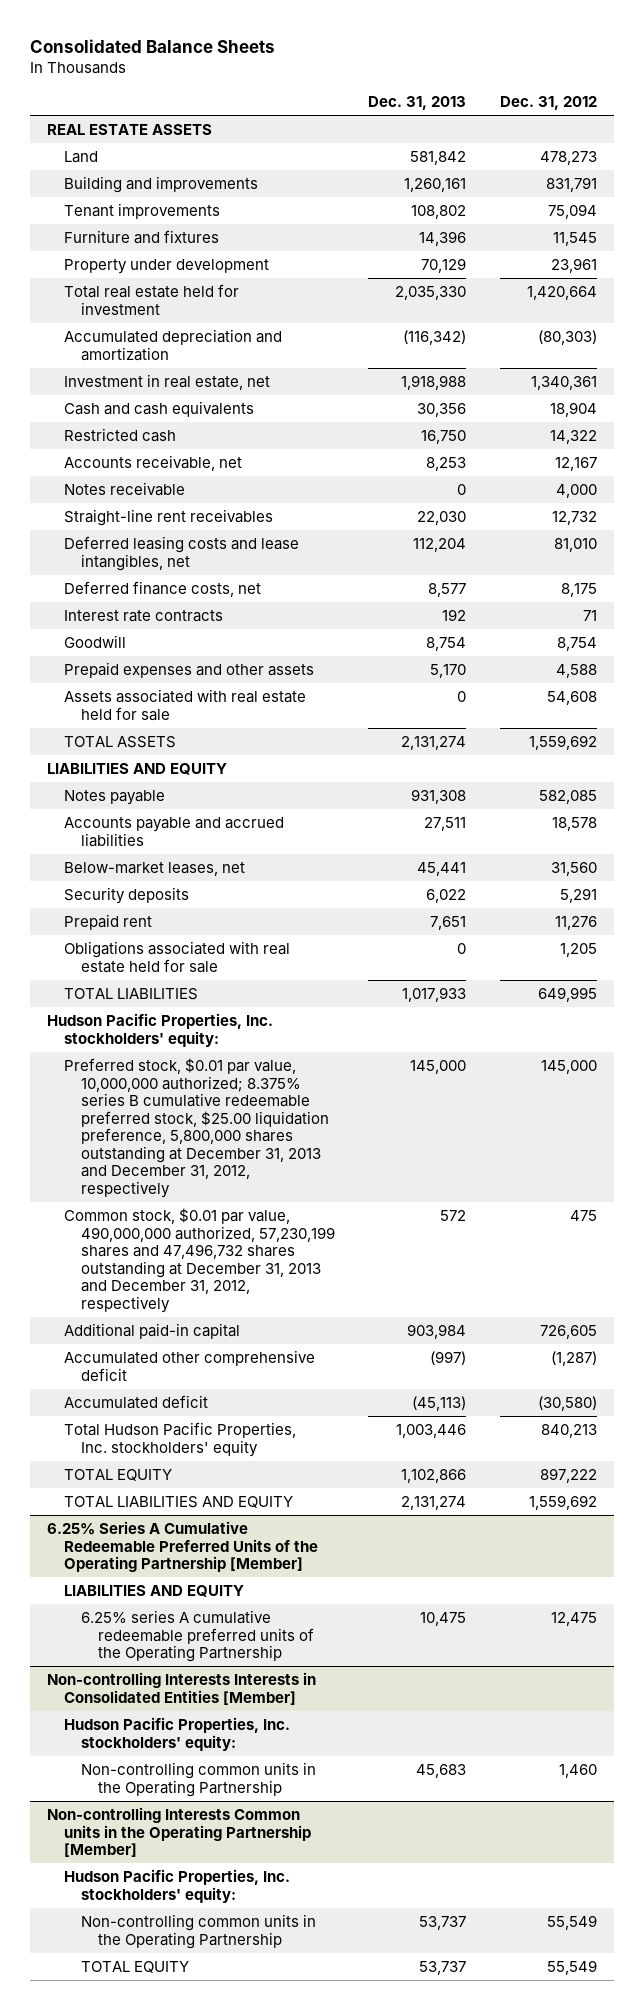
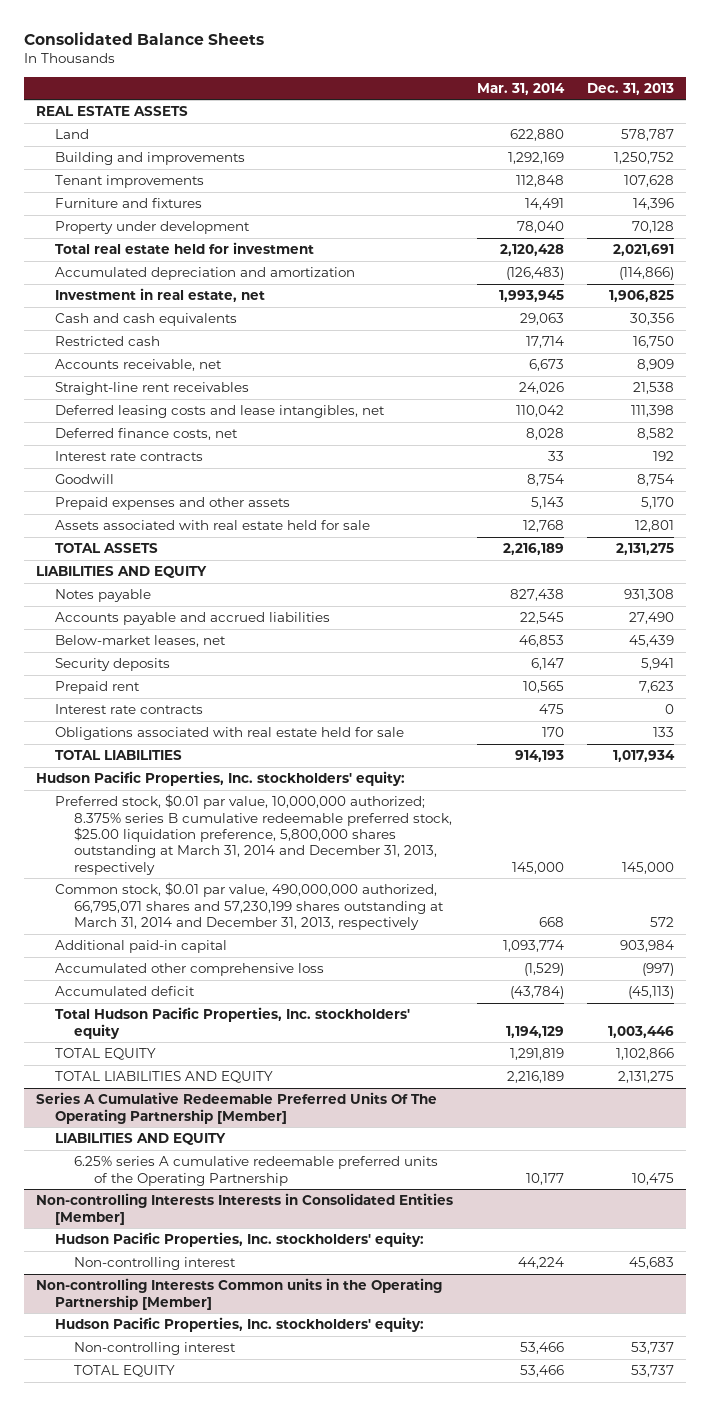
[499,96,597,111] Dec. 31, 2012 -> none
none -> [476,82,565,95] Mar. 31, 2014
[410,150,467,165] 581,842 -> [621,129,675,142] 578,787
[404,177,467,192] 1,260,161 -> [614,152,675,165] 1,250,752
[411,204,467,219] 108,802 -> [624,175,675,188] 107,628
[421,257,467,273] 70,129 -> [632,221,675,234] 70,128
[395,285,467,300] 2,035,330 -> [613,244,675,257] 2,021,691
[403,329,467,345] (116,342) -> [619,267,675,281] (114,866)
[401,374,467,390] 1,918,988 -> [609,290,675,303] 1,906,825
[63,481,185,496] Notes receivable -> none
[426,456,467,471] 8,253 -> [637,359,675,372] 8,909
[417,510,467,525] 22,030 -> [633,382,675,395] 21,538
[413,537,467,552] 112,204 -> [631,405,675,418] 111,398
[428,582,467,597] 8,577 -> [637,428,675,441] 8,582
[457,690,467,702] 0 -> [635,520,675,533] 12,801
[401,735,467,750] 2,131,274 -> [616,543,675,556] 2,131,275
[424,816,467,831] 27,511 -> [629,612,675,625] 27,490
[417,861,467,876] 45,441 -> [629,635,675,648] 45,439
[426,888,467,903] 6,022 -> [641,658,675,671] 5,941
[430,915,467,930] 7,651 -> [639,681,675,694] 7,623
none -> [55,704,204,715] Interest rate contracts
[457,942,467,954] 0 -> [653,727,675,738] 133
[402,986,467,1002] 1,017,933 -> [613,750,676,763] 1,017,934
[63,1057,329,1199] Preferred stock, $0.01 par value, 10,000,000 authorized; 8.375% series B cumulative redeemable preferred stock, $25.00 liquidation preference, 5,800,000 shares outstanding at December 31, 2013 and December 31, 2012, respectively -> [55,794,453,875] Preferred stock, $0.01 par value, 10,000,000 authorized; 8.375% series B cumulative redeemable preferred stock, $25.00 liquidation preference, 5,800,000 shares outstanding at March 31, 2014 and December 31, 2013, respectively
[63,1207,335,1313] Common stock, $0.01 par value, 490,000,000 authorized, 57,230,199 shares and 47,496,732 shares outstanding at December 31, 2013 and December 31, 2012, respectively -> [55,882,445,930] Common stock, $0.01 par value, 490,000,000 authorized, 66,795,071 shares and 57,230,199 shares outstanding at March 31, 2014 and December 31, 2013, respectively
[63,1349,315,1381] Accumulated other comprehensive deficit -> [55,963,325,977] Accumulated other comprehensive loss
[401,1495,467,1510] 2,131,274 -> [618,1071,675,1084] 2,131,275
[46,1520,318,1573] 6.25% Series A Cumulative Redeemable Preferred Units of the Operating Partnership [Member] -> [35,1092,437,1124] Series A Cumulative Redeemable Preferred Units Of The Operating Partnership [Member]
[80,1761,316,1797] Non-controlling common units in the Operating Partnership -> [74,1257,237,1271] Non-controlling interest
[80,1913,316,1949] Non-controlling common units in the Operating Partnership -> [74,1342,237,1356] Non-controlling interest

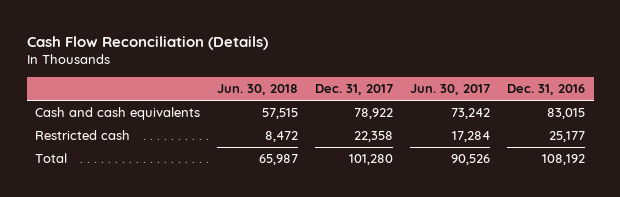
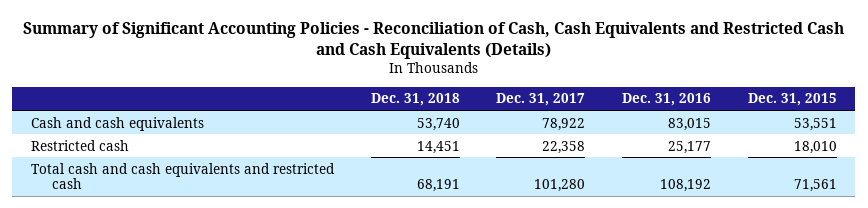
[26,35,268,50] Cash Flow Reconciliation (Details) -> [22,21,844,59] Summary of Significant Accounting Policies - Reconciliation of Cash, Cash Equivalents and Restricted Cash and Cash Equivalents (Details)
[217,84,299,96] Jun. 30, 2018 -> none
[410,84,491,96] Jun. 30, 2017 -> none
none -> [370,93,460,107] Dec. 31, 2018
none -> [747,93,837,107] Dec. 31, 2015
[35,152,68,163] Total -> [30,162,335,190] Total cash and cash equivalents and restricted cash

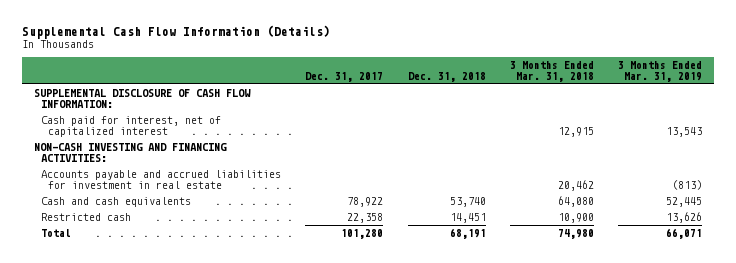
[22,21,844,59] Summary of Significant Accounting Policies - Reconciliation of Cash, Cash Equivalents and Restricted Cash and Cash Equivalents (Details) -> [22,25,331,40] Supplemental Cash Flow Information (Details)
[622,93,712,107] Dec. 31, 2016 -> none
[747,93,837,107] Dec. 31, 2015 -> none
none -> [509,60,594,82] 3 Months Ended Mar. 31, 2018
none -> [618,60,703,82] 3 Months Ended Mar. 31, 2019
none -> [34,88,252,108] SUPPLEMENTAL DISCLOSURE OF CASH FLOW INFORMATION:
none -> [41,115,222,137] Cash paid for interest, net of capitalized interest
none -> [34,142,228,162] NON-CASH INVESTING AND FINANCING ACTIVITIES:
none -> [41,169,282,189] Accounts payable and accrued liabilities for investment in real estate
[30,162,335,190] Total cash and cash equivalents and restricted cash -> [41,228,72,237] Total

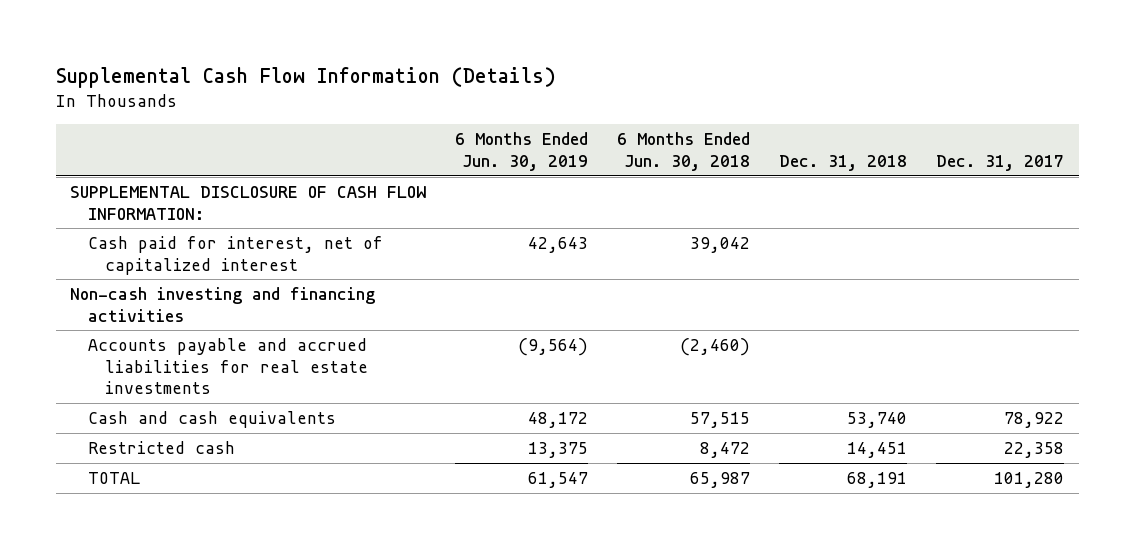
[509,60,594,82] 3 Months Ended Mar. 31, 2018 -> none
[618,60,703,82] 3 Months Ended Mar. 31, 2019 -> none
none -> [455,132,589,171] 6 Months Ended Jun. 30, 2019
none -> [617,132,751,171] 6 Months Ended Jun. 30, 2018
[34,142,228,162] NON-CASH INVESTING AND FINANCING ACTIVITIES: -> [70,286,376,322] Non-cash investing and financing activities
[41,169,282,189] Accounts payable and accrued liabilities for investment in real estate -> [87,337,369,395] Accounts payable and accrued liabilities for real estate investments
[41,228,72,237] Total -> [87,471,140,484] TOTAL

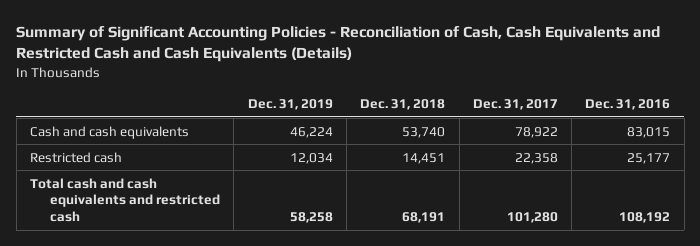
[55,66,556,88] Supplemental Cash Flow Information (Details) -> [16,26,661,63] Summary of Significant Accounting Policies - Reconciliation of Cash, Cash Equivalents and Restricted Cash and Cash Equivalents (Details)
[455,132,589,171] 6 Months Ended Jun. 30, 2019 -> none
[617,132,751,171] 6 Months Ended Jun. 30, 2018 -> none
none -> [247,98,333,110] Dec. 31, 2019
none -> [585,98,671,110] Dec. 31, 2016
[70,185,427,220] SUPPLEMENTAL DISCLOSURE OF CASH FLOW INFORMATION: -> none
[87,235,383,275] Cash paid for interest, net of capitalized interest -> none
[70,286,376,322] Non-cash investing and financing activities -> none
[87,337,369,395] Accounts payable and accrued liabilities for real estate investments -> none
[87,471,140,484] TOTAL -> [30,177,221,222] Total cash and cash equivalents and restricted cash

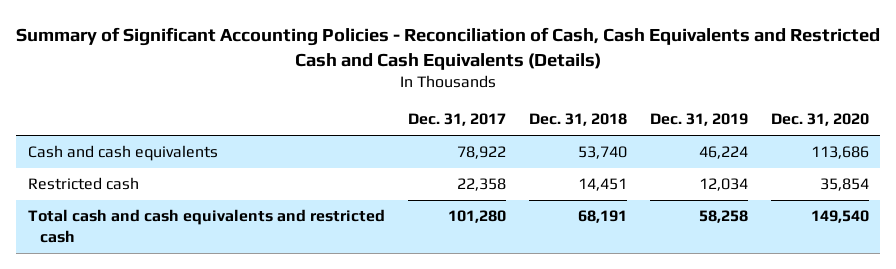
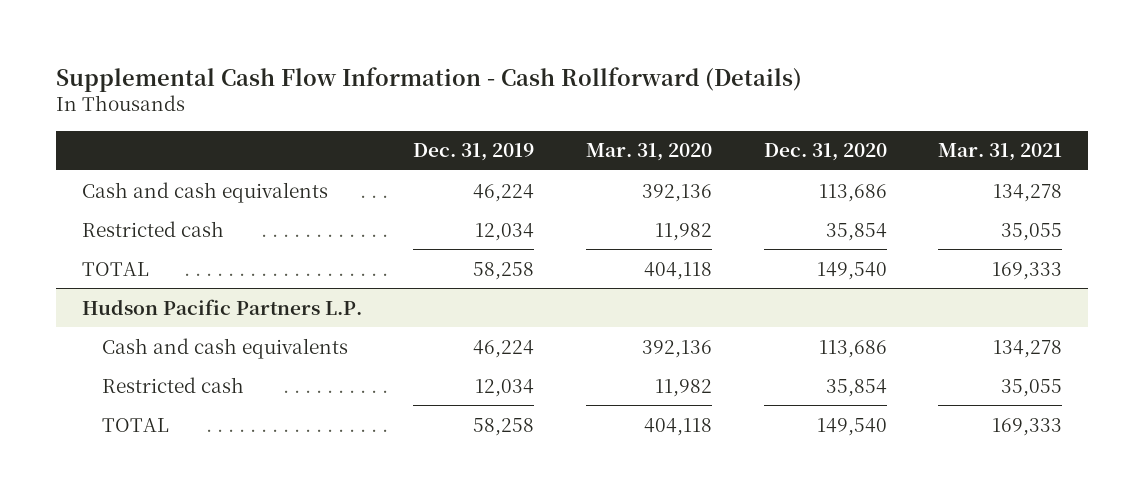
[16,26,881,70] Summary of Significant Accounting Policies - Reconciliation of Cash, Cash Equivalents and Restricted Cash and Cash Equivalents (Details) -> [55,66,802,92] Supplemental Cash Flow Information - Cash Rollforward (Details)
[407,113,506,127] Dec. 31, 2017 -> none
[528,113,627,127] Dec. 31, 2018 -> none
none -> [586,143,713,162] Mar. 31, 2020
none -> [938,143,1063,162] Mar. 31, 2021
[27,209,385,243] Total cash and cash equivalents and restricted cash -> [81,261,149,276] TOTAL
none -> [81,298,362,315] Hudson Pacific Partners L.P.
none -> [101,337,348,359] Cash and cash equivalents
none -> [101,376,244,393] Restricted cash
none -> [101,417,169,432] TOTAL

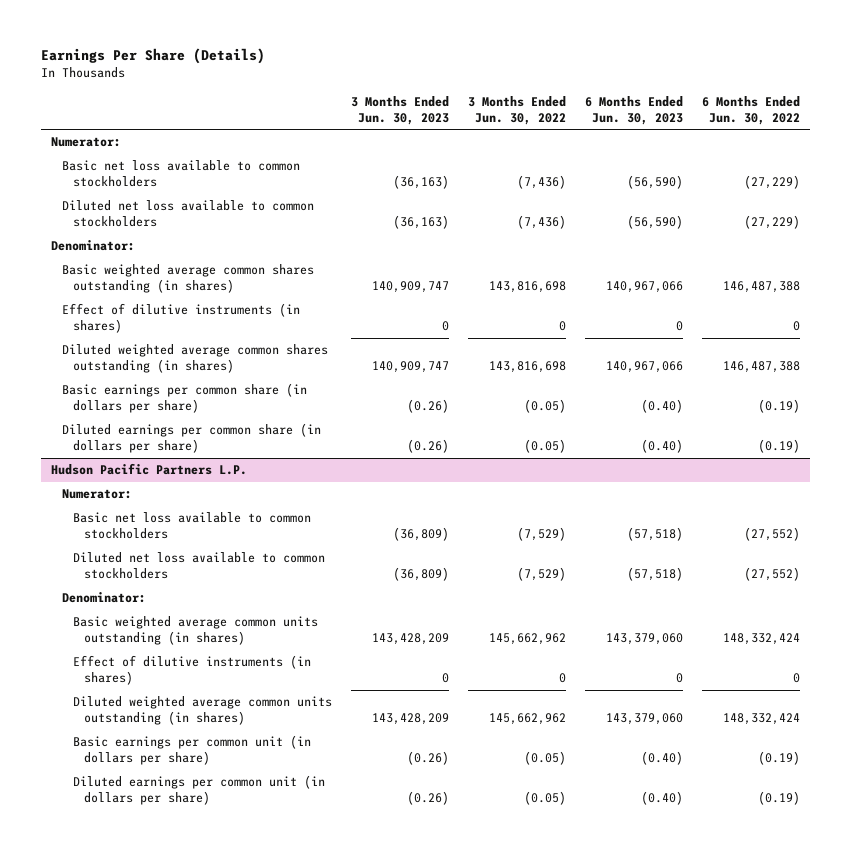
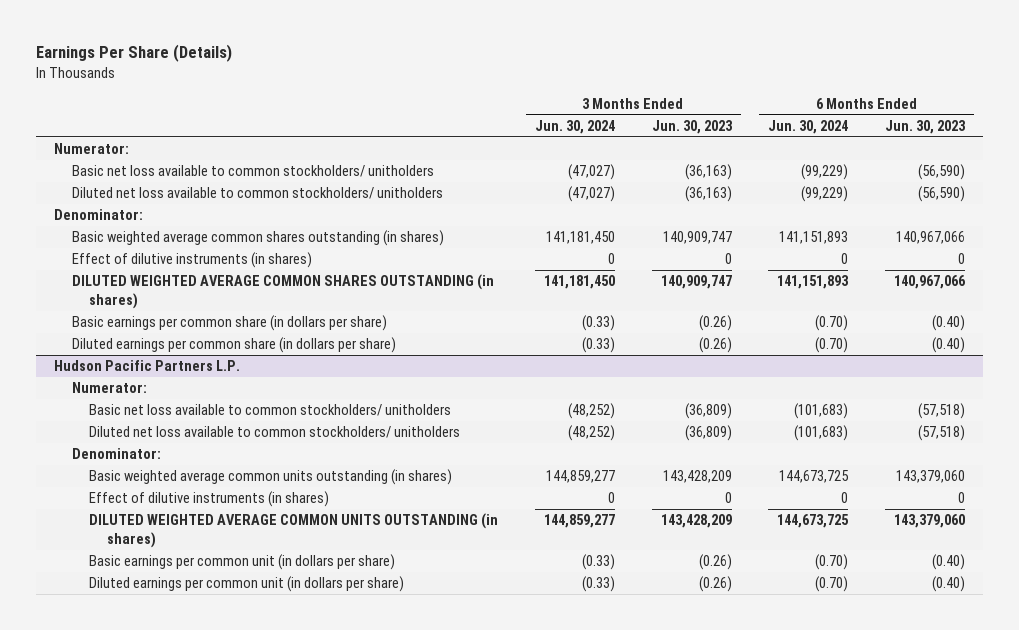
[467,95,566,125] 3 Months Ended Jun. 30, 2022 -> none
[702,95,801,125] 6 Months Ended Jun. 30, 2022 -> none
none -> [535,119,616,134] Jun. 30, 2024
none -> [768,119,849,134] Jun. 30, 2024
[61,160,300,188] Basic net loss available to common stockholders -> [71,165,434,178] Basic net loss available to common stockholders/ unitholders
[61,200,314,228] Diluted net loss available to common stockholders -> [71,187,443,200] Diluted net loss available to common stockholders/ unitholders
[61,344,328,374] Diluted weighted average common shares outstanding (in shares) -> [71,274,494,309] DILUTED WEIGHTED AVERAGE COMMON SHARES OUTSTANDING (in shares)
[72,512,311,540] Basic net loss available to common stockholders -> [89,404,452,417] Basic net loss available to common stockholders/ unitholders
[72,552,325,580] Diluted net loss available to common stockholders -> [89,426,461,439] Diluted net loss available to common stockholders/ unitholders
[72,696,332,726] Diluted weighted average common units outstanding (in shares) -> [89,513,499,548] DILUTED WEIGHTED AVERAGE COMMON UNITS OUTSTANDING (in shares)

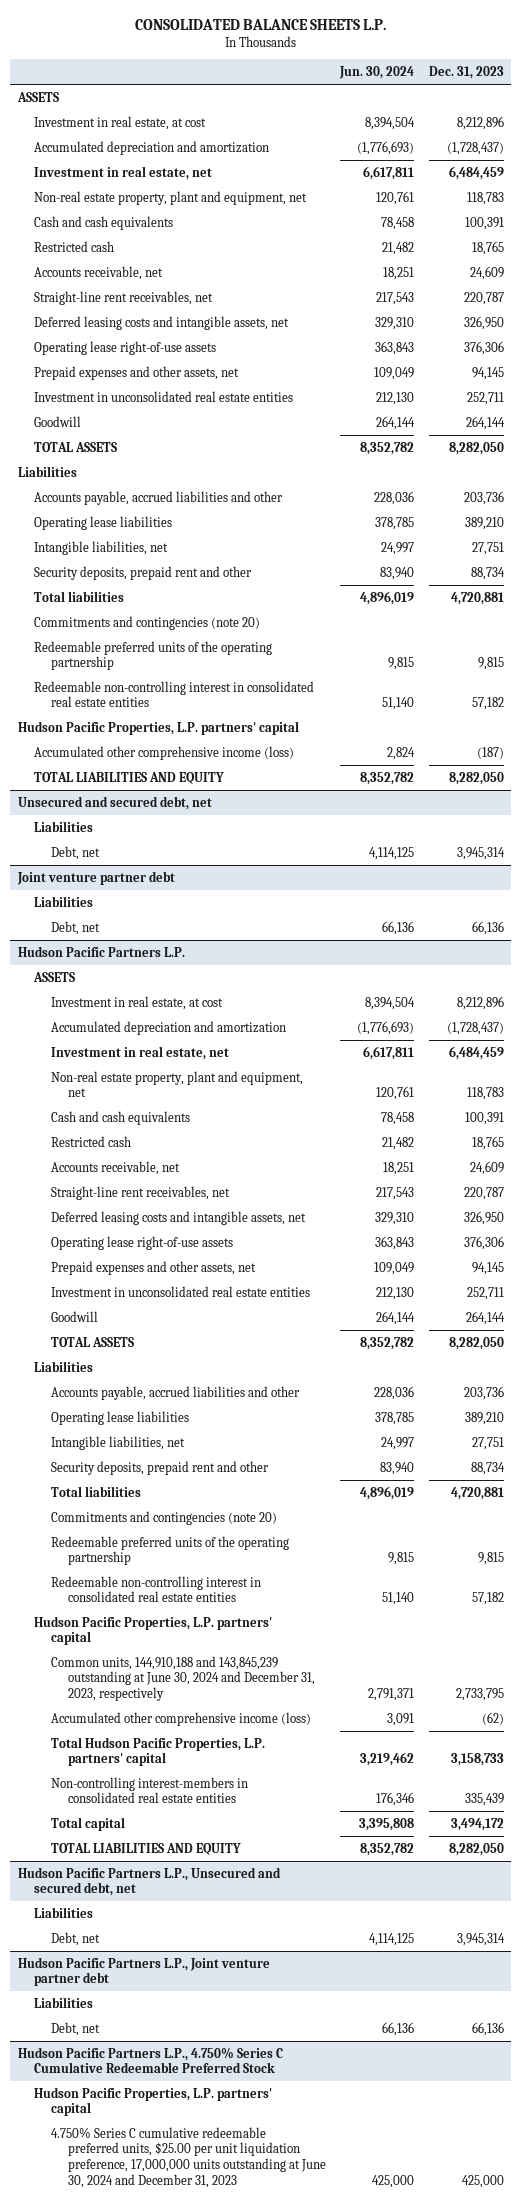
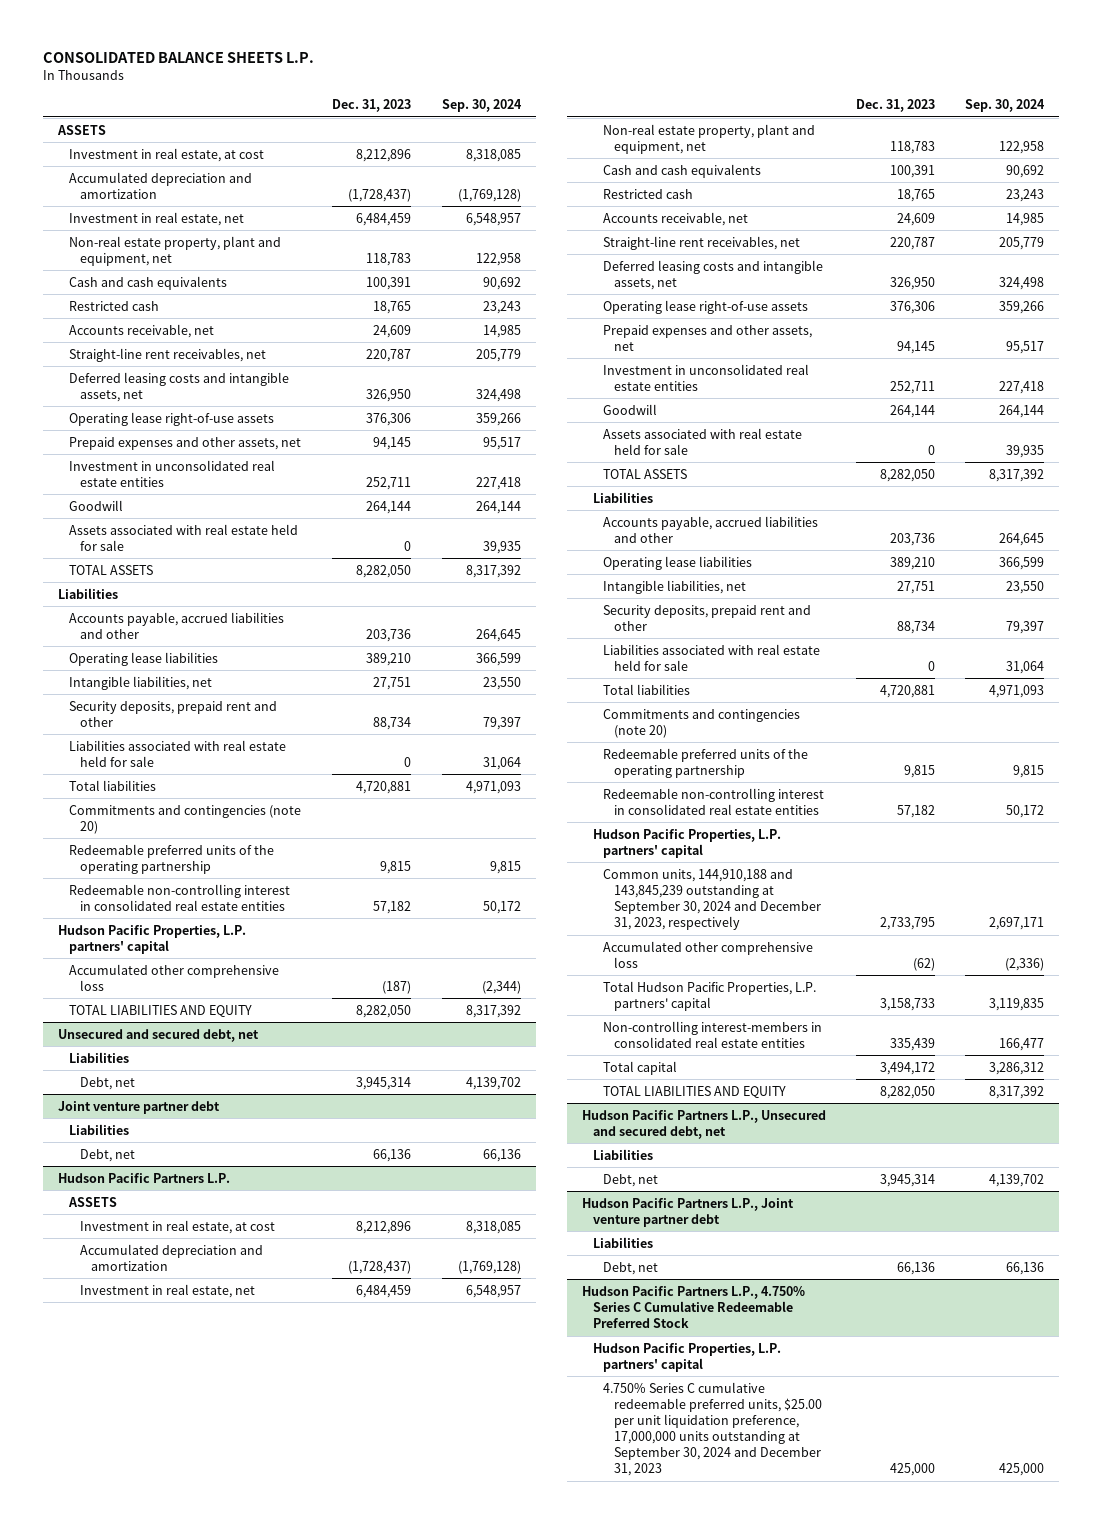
[339,66,415,80] Jun. 30, 2024 -> none
none -> [441,99,522,113] Sep. 30, 2024
none -> [69,523,299,551] Assets associated with real estate held for sale
none -> [69,739,287,767] Liabilities associated with real estate held for sale
[34,745,295,760] Accumulated other comprehensive income (loss) -> [69,963,280,991] Accumulated other comprehensive loss
none -> [603,427,803,455] Assets associated with real estate held for sale
none -> [603,643,821,671] Liabilities associated with real estate held for sale
[51,1655,315,1702] Common units, 144,910,188 and 143,845,239 outstanding at June 30, 2024 and December 31, 2023, respectively -> [603,868,822,931] Common units, 144,910,188 and 143,845,239 outstanding at September 30, 2024 and December 31, 2023, respectively
[51,1711,312,1726] Accumulated other comprehensive income (loss) -> [603,940,814,968] Accumulated other comprehensive loss
[51,2126,326,2189] 4.750% Series C cumulative redeemable preferred units, $25.00 per unit liquidation preference, 17,000,000 units outstanding at June 30, 2024 and December 31, 2023 -> [603,1381,823,1477] 4.750% Series C cumulative redeemable preferred units, $25.00 per unit liquidation preference, 17,000,000 units outstanding at September 30, 2024 and December 31, 2023

